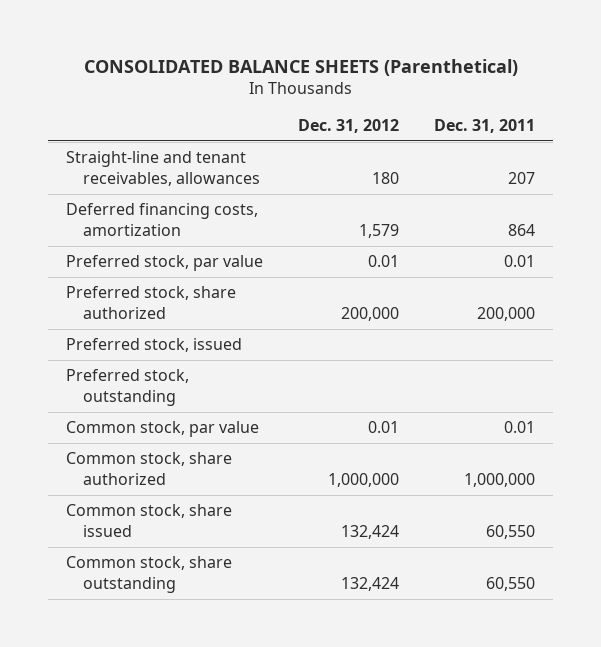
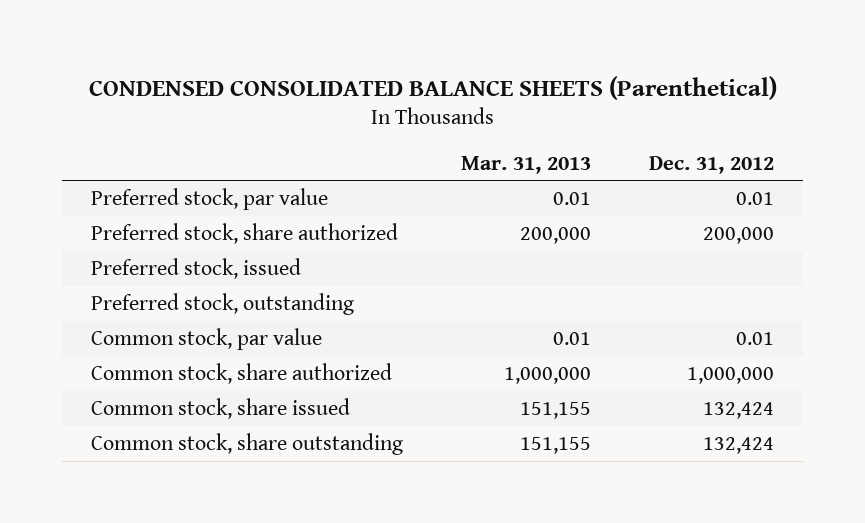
[83,58,518,76] CONSOLIDATED BALANCE SHEETS (Parenthetical) -> [88,75,777,100] CONDENSED CONSOLIDATED BALANCE SHEETS (Parenthetical)
[434,119,536,134] Dec. 31, 2011 -> none
none -> [461,155,592,174] Mar. 31, 2013
[65,151,261,186] Straight-line and tenant receivables, allowances -> none
[65,203,258,236] Deferred financing costs, amortization -> none

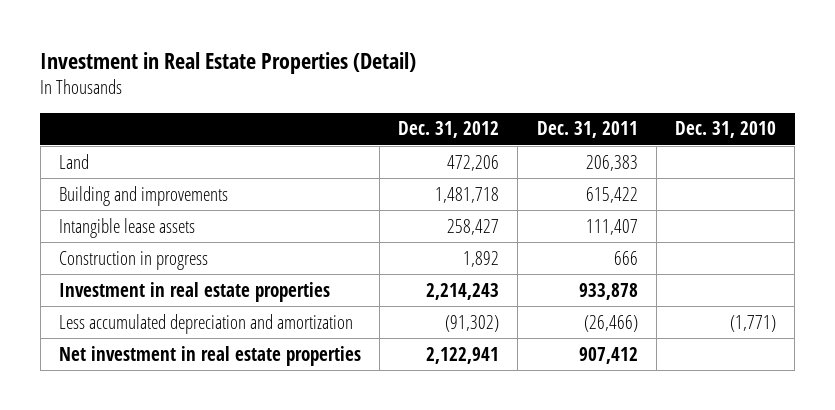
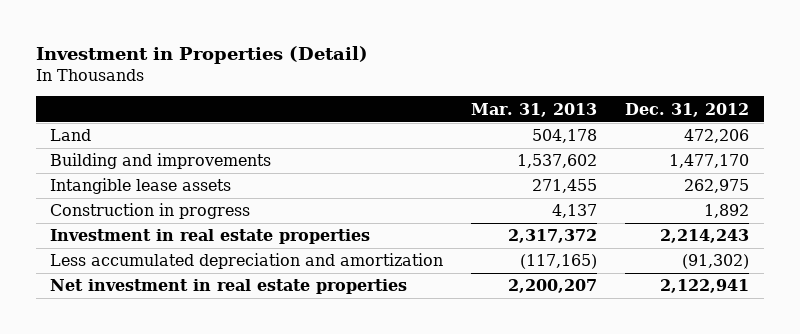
[40,52,417,75] Investment in Real Estate Properties (Detail) -> [36,46,369,65] Investment in Properties (Detail)
[536,121,638,139] Dec. 31, 2011 -> none
[674,121,776,139] Dec. 31, 2010 -> none
none -> [471,102,598,117] Mar. 31, 2013
[435,186,500,203] 1,481,718 -> [669,154,750,169] 1,477,170
[447,218,500,235] 258,427 -> [684,179,750,194] 262,975

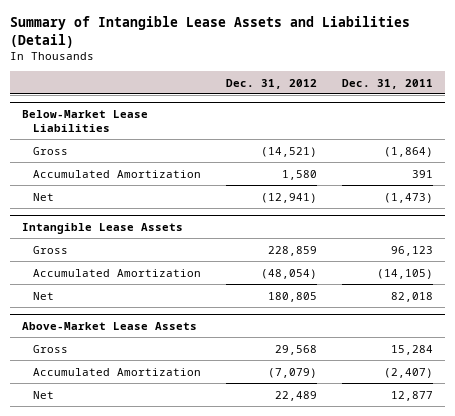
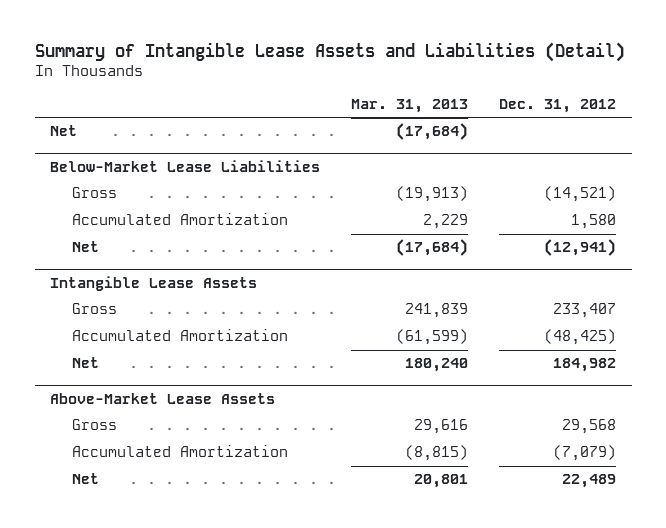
[341,78,433,89] Dec. 31, 2011 -> none
none -> [351,98,469,113] Mar. 31, 2013
none -> [50,125,78,137] Net
[267,245,317,256] 228,859 -> [553,303,617,319] 233,407
[260,268,317,279] (48,054) -> [544,329,617,346] (48,425)
[267,291,317,302] 180,805 -> [553,358,617,373] 184,982

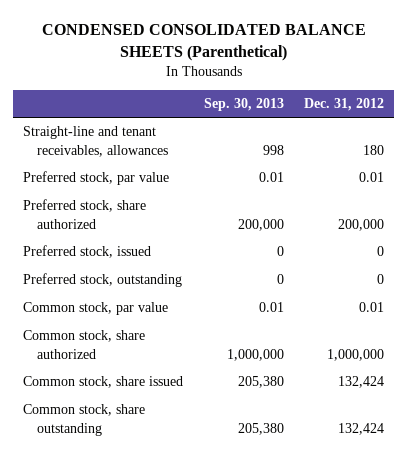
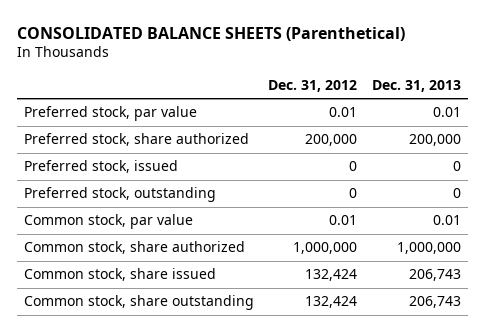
[41,23,366,61] CONDENSED CONSOLIDATED BALANCE SHEETS (Parenthetical) -> [16,26,405,41] CONSOLIDATED BALANCE SHEETS (Parenthetical)
[203,97,284,111] Sep. 30, 2013 -> none
none -> [371,79,461,92] Dec. 31, 2013
[23,126,168,157] Straight-line and tenant receivables, allowances -> none

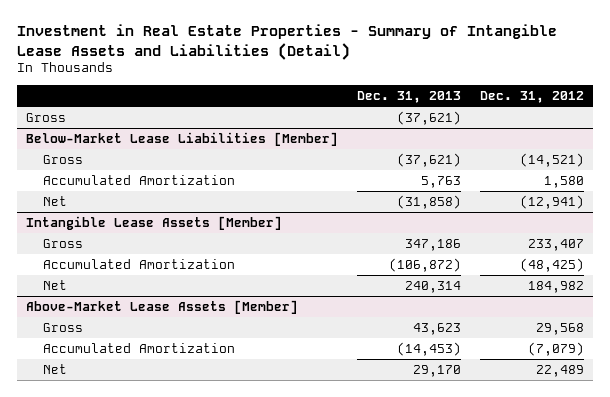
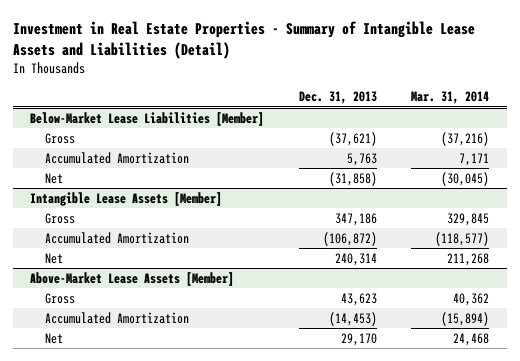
[479,90,584,103] Dec. 31, 2012 -> none
none -> [411,91,490,105] Mar. 31, 2014
[26,112,67,122] Gross -> none

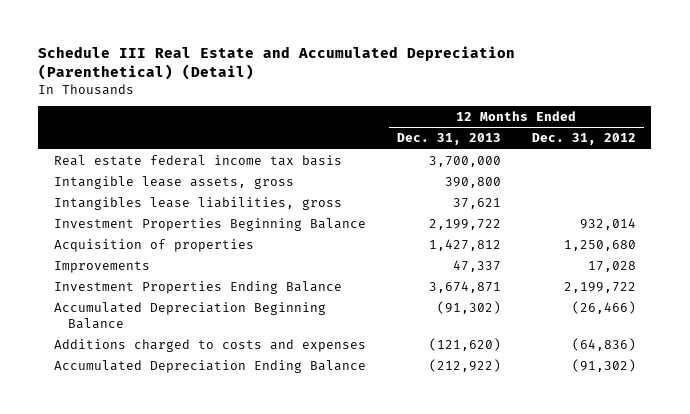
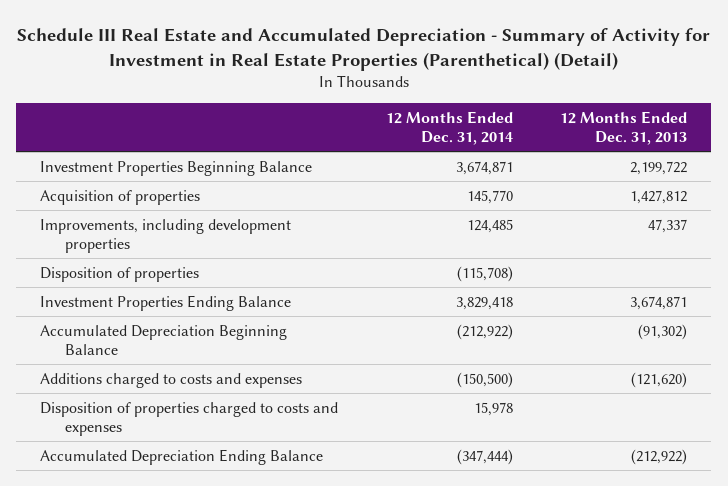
[38,45,516,80] Schedule III Real Estate and Accumulated Depreciation (Parenthetical) (Detail) -> [16,28,710,71] Schedule III Real Estate and Accumulated Depreciation - Summary of Activity for Investment in Real Estate Properties (Parenthetical) (Detail)
[531,133,636,146] Dec. 31, 2012 -> none
none -> [385,110,513,146] 12 Months Ended Dec. 31, 2014
[53,155,342,167] Real estate federal income tax basis -> none
[53,176,294,190] Intangible lease assets, gross -> none
[53,197,342,211] Intangibles lease liabilities, gross -> none
[53,261,150,274] Improvements -> [40,218,292,253] Improvements, including development properties
none -> [40,266,200,282] Disposition of properties
none -> [40,401,339,436] Disposition of properties charged to costs and expenses

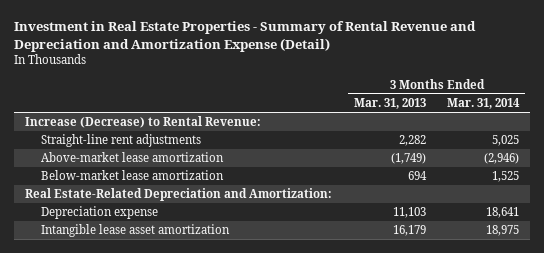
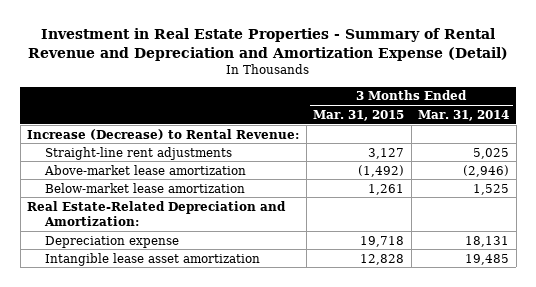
[353,97,426,109] Mar. 31, 2013 -> none
none -> [313,109,405,121] Mar. 31, 2015
[486,207,520,219] 18,641 -> [465,235,510,247] 18,131
[486,225,520,237] 18,975 -> [465,253,510,265] 19,485

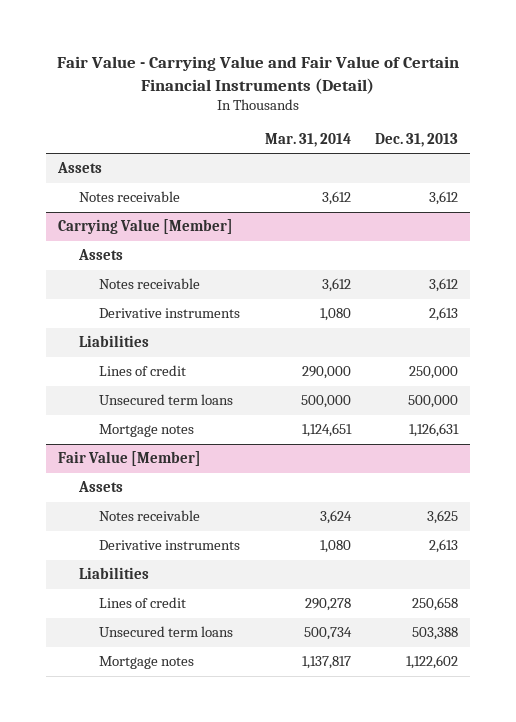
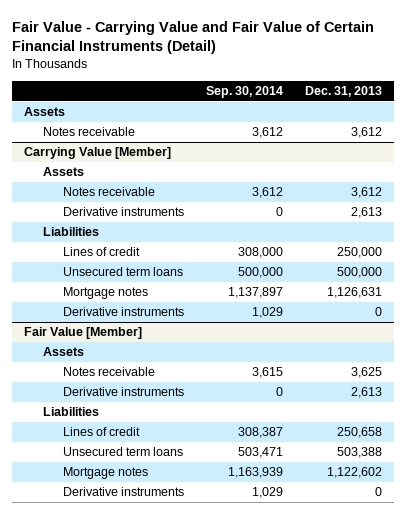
[264,132,351,147] Mar. 31, 2014 -> none
none -> [206,86,284,99] Sep. 30, 2014
none -> [62,307,184,317] Derivative instruments
none -> [62,487,184,497] Derivative instruments

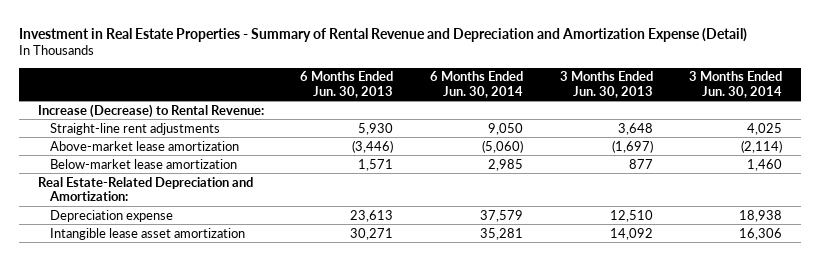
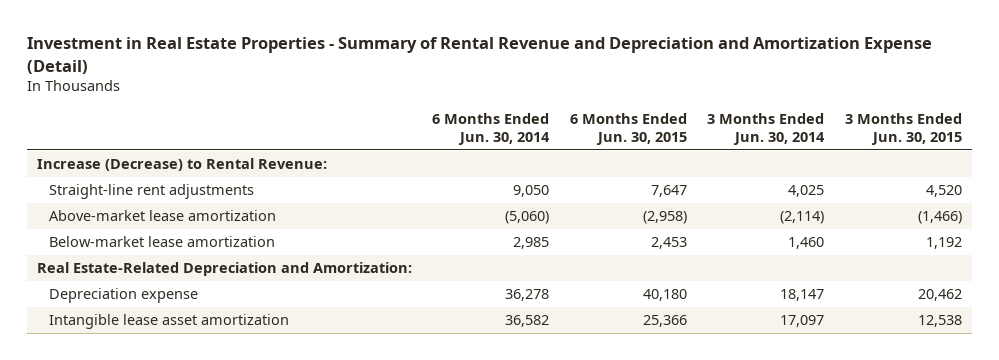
[300,71,394,98] 6 Months Ended Jun. 30, 2013 -> none
[559,71,653,98] 3 Months Ended Jun. 30, 2013 -> none
none -> [569,112,687,146] 6 Months Ended Jun. 30, 2015
none -> [844,112,962,146] 3 Months Ended Jun. 30, 2015
[480,209,524,222] 37,579 -> [505,289,550,302] 36,278
[739,209,783,222] 18,938 -> [780,289,825,302] 18,147
[480,227,524,240] 35,281 -> [505,315,550,328] 36,582
[739,227,783,240] 16,306 -> [780,315,825,328] 17,097

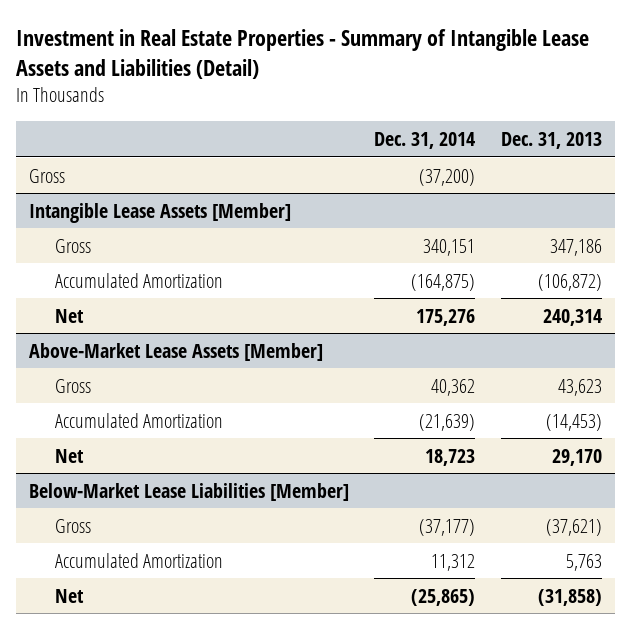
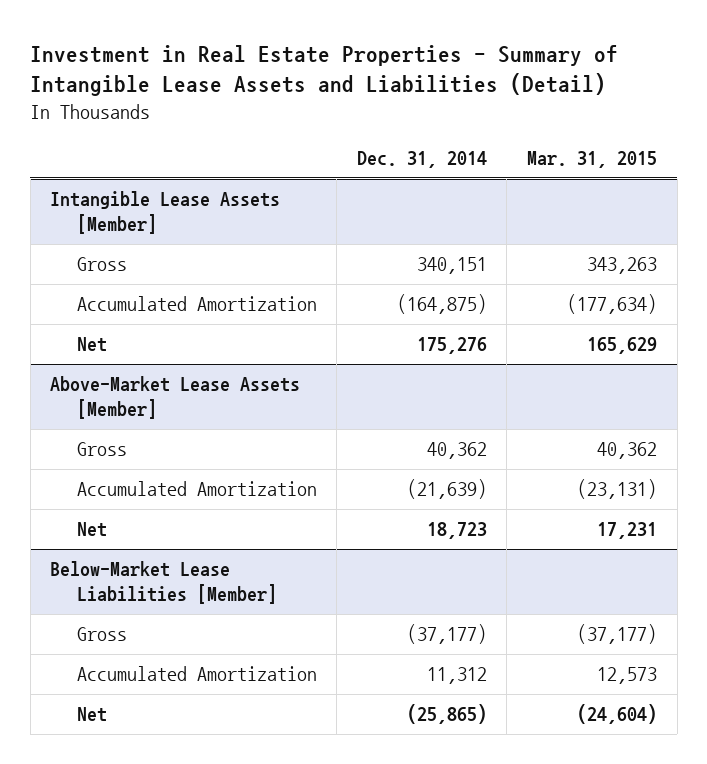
[500,131,602,149] Dec. 31, 2013 -> none
none -> [526,151,657,169] Mar. 31, 2015
[28,168,65,183] Gross -> none

